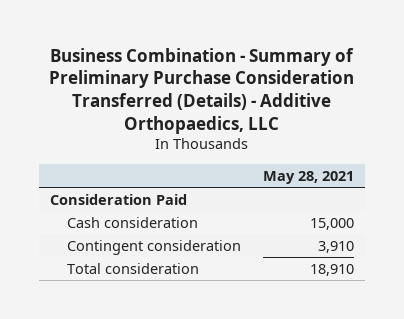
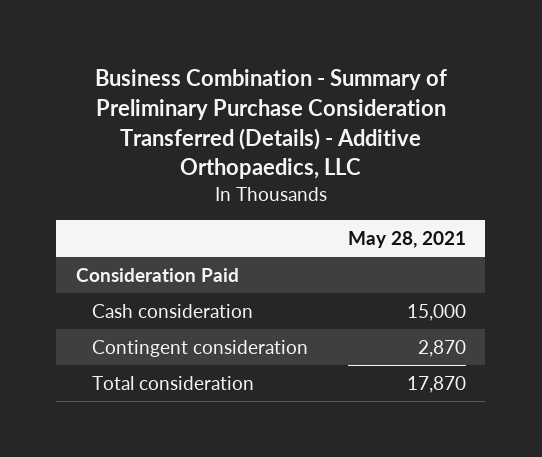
[317,240,354,253] 3,910 -> [417,339,466,357] 2,870
[309,263,354,276] 18,910 -> [406,375,466,393] 17,870

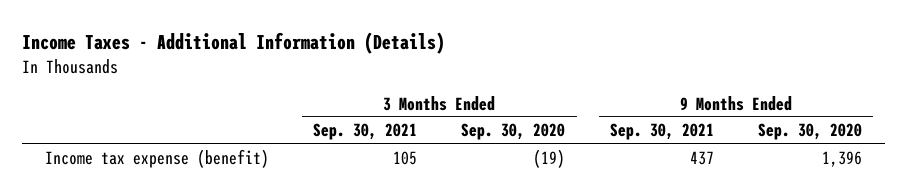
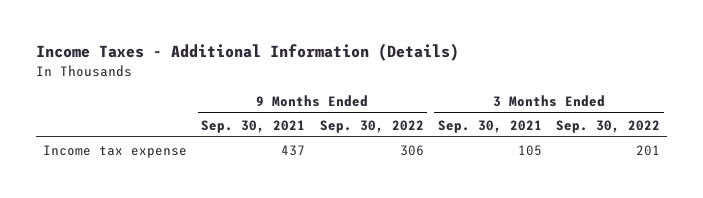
[461,123,566,141] Sep. 30, 2020 -> none
[758,123,863,141] Sep. 30, 2020 -> none
none -> [319,119,424,133] Sep. 30, 2022
none -> [555,119,660,133] Sep. 30, 2022
[44,149,269,169] Income tax expense (benefit) -> [43,144,188,158] Income tax expense

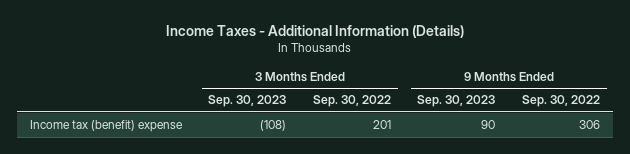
[201,119,306,133] Sep. 30, 2021 -> none
[437,119,542,133] Sep. 30, 2021 -> none
none -> [208,95,287,108] Sep. 30, 2023
none -> [417,95,496,108] Sep. 30, 2023
[43,144,188,158] Income tax expense -> [29,120,183,133] Income tax (benefit) expense

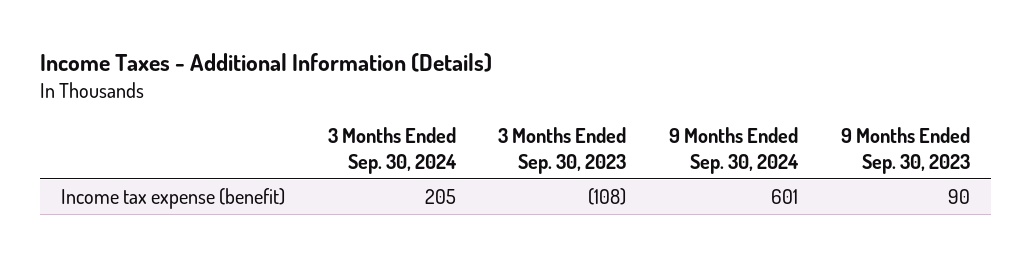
[312,95,391,108] Sep. 30, 2022 -> none
[521,95,600,108] Sep. 30, 2022 -> none
none -> [327,126,457,175] 3 Months Ended Sep. 30, 2024
none -> [669,126,800,175] 9 Months Ended Sep. 30, 2024
[29,120,183,133] Income tax (benefit) expense -> [61,188,286,210] Income tax expense (benefit)

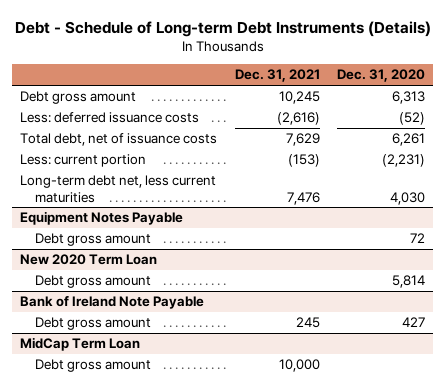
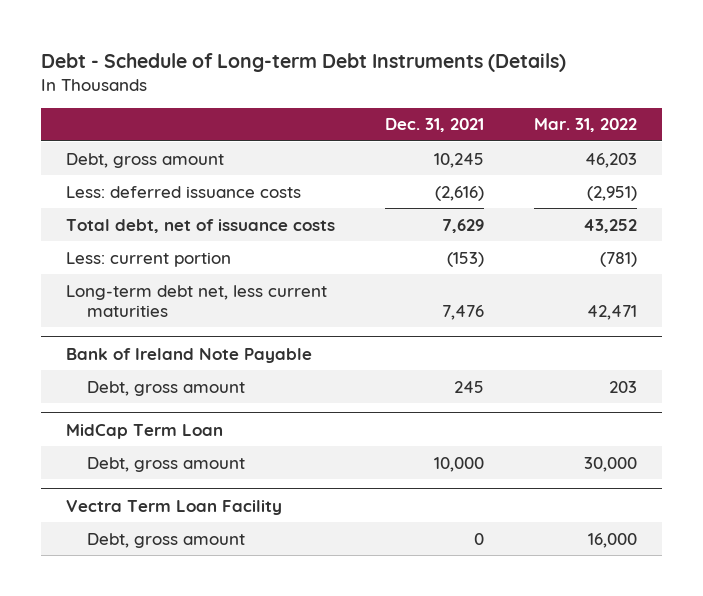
[336,69,425,83] Dec. 31, 2020 -> none
none -> [533,118,637,133] Mar. 31, 2022
[20,91,137,105] Debt gross amount -> [66,152,225,168] Debt, gross amount
[20,211,184,226] Equipment Notes Payable -> none
[34,233,151,247] Debt gross amount -> none
[20,254,158,266] New 2020 Term Loan -> none
[34,275,151,289] Debt gross amount -> none
[34,317,151,331] Debt gross amount -> [87,380,246,396] Debt, gross amount
[34,359,151,373] Debt gross amount -> [87,456,246,472] Debt, gross amount
none -> [66,499,283,515] Vectra Term Loan Facility
none -> [87,532,246,548] Debt, gross amount

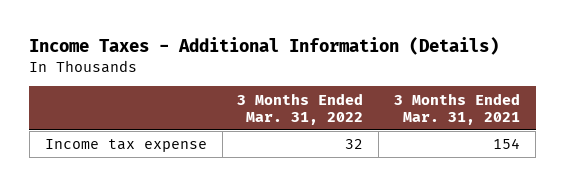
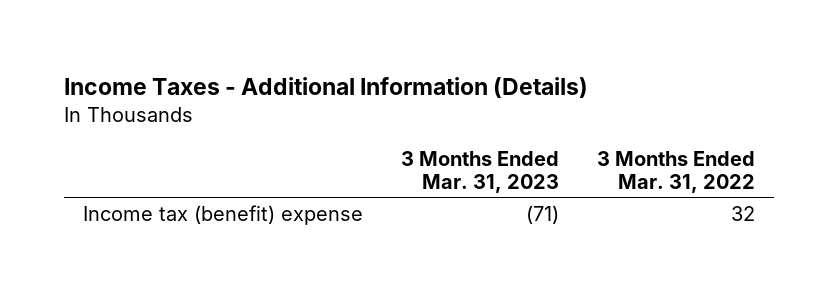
[394,92,521,125] 3 Months Ended Mar. 31, 2021 -> none
none -> [400,150,559,193] 3 Months Ended Mar. 31, 2023
[44,139,207,153] Income tax expense -> [83,205,364,226] Income tax (benefit) expense

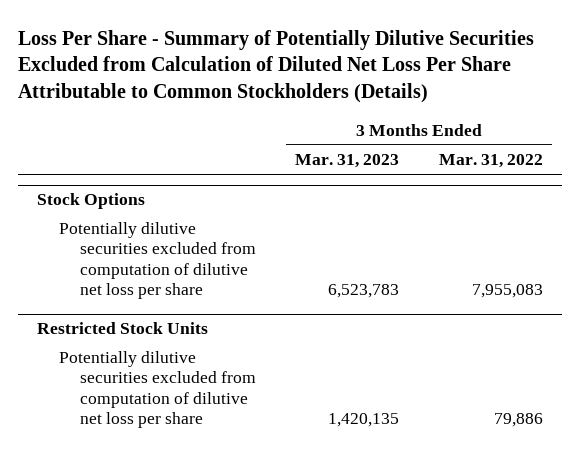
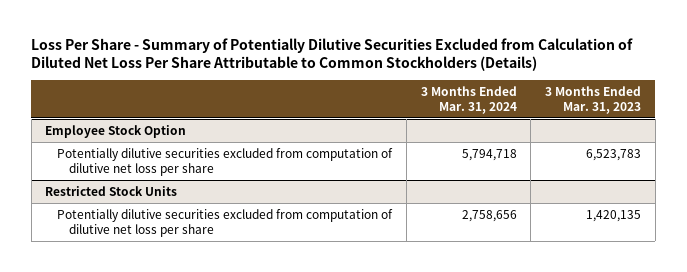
[438,154,543,169] Mar. 31, 2022 -> none
none -> [420,86,517,114] 3 Months Ended Mar. 31, 2024
[37,193,146,210] Stock Options -> [45,124,187,138] Employee Stock Option

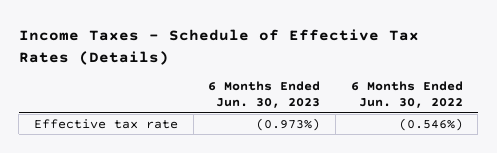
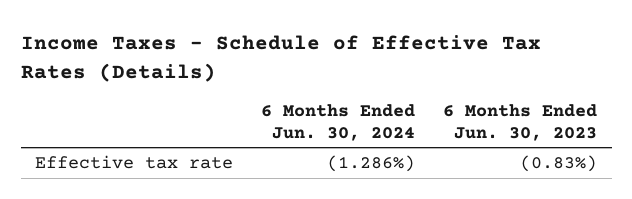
[350,80,463,109] 6 Months Ended Jun. 30, 2022 -> none
none -> [261,104,416,141] 6 Months Ended Jun. 30, 2024
[256,118,321,132] (0.973%) -> [520,155,598,173] (0.83%)

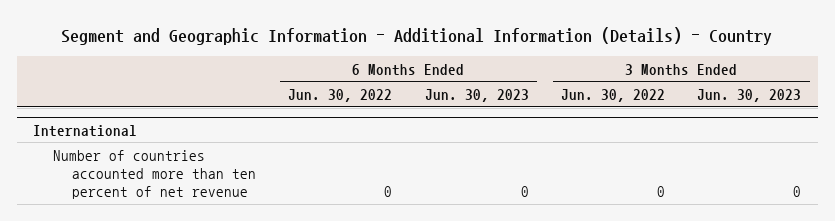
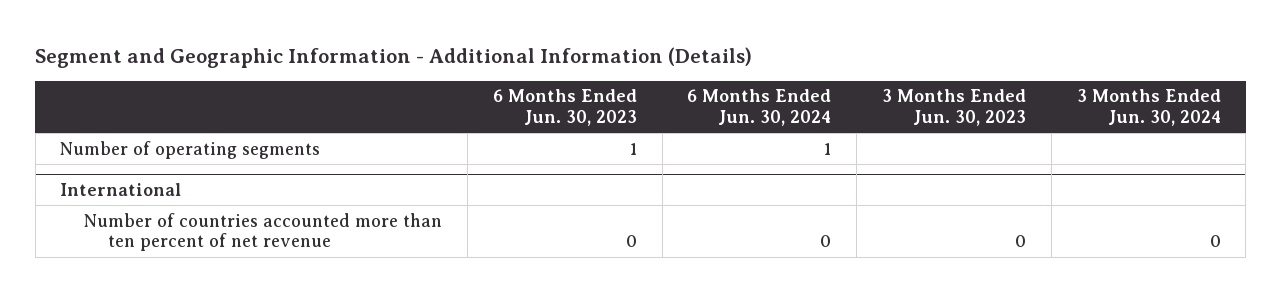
[61,26,773,45] Segment and Geographic Information - Additional Information (Details) - Country -> [35,46,753,68] Segment and Geographic Information - Additional Information (Details)
[288,89,393,103] Jun. 30, 2022 -> none
[561,89,666,103] Jun. 30, 2022 -> none
none -> [687,89,832,127] 6 Months Ended Jun. 30, 2024
none -> [1076,89,1221,127] 3 Months Ended Jun. 30, 2024
none -> [60,140,321,159] Number of operating segments

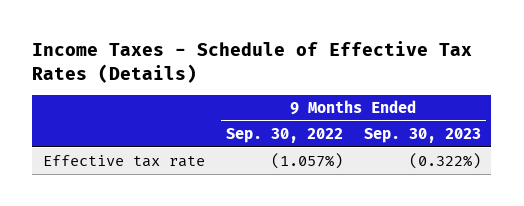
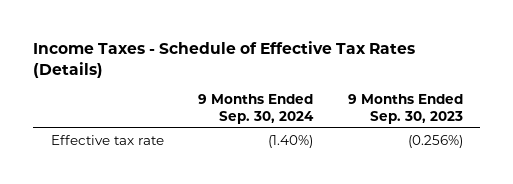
[225,128,343,144] Sep. 30, 2022 -> none
none -> [198,94,315,125] 9 Months Ended Sep. 30, 2024
[408,153,481,170] (0.322%) -> [407,134,463,148] (0.256%)

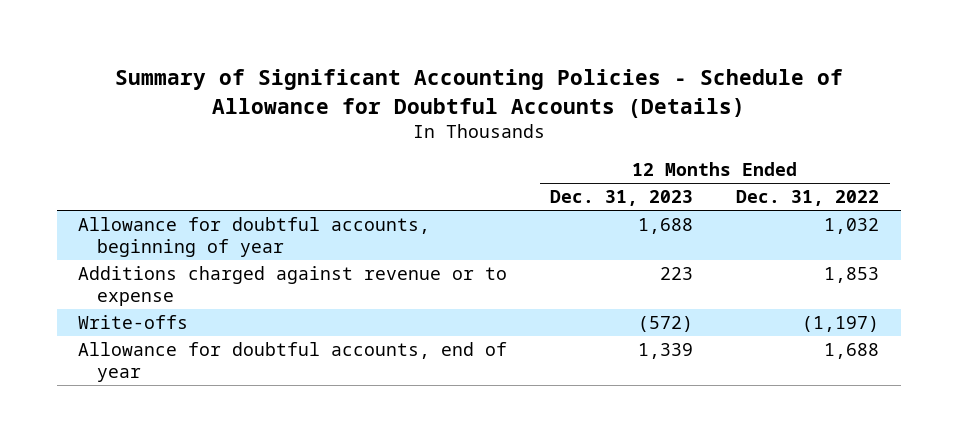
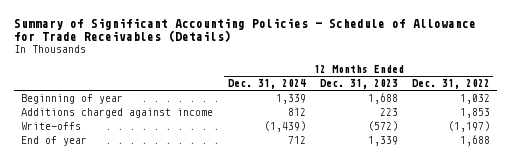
[114,69,843,118] Summary of Significant Accounting Policies - Schedule of Allowance for Doubtful Accounts (Details) -> [14,17,477,43] Summary of Significant Accounting Policies - Schedule of Allowance for Trade Receivables (Details)
none -> [227,79,306,90] Dec. 31, 2024
[78,216,431,258] Allowance for doubtful accounts, beginning of year -> [21,94,124,105] Beginning of year
[78,265,508,307] Additions charged against revenue or to expense -> [21,108,214,119] Additions charged against income
[78,341,508,383] Allowance for doubtful accounts, end of year -> [21,136,88,147] End of year

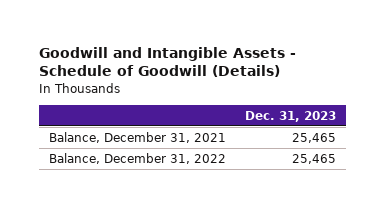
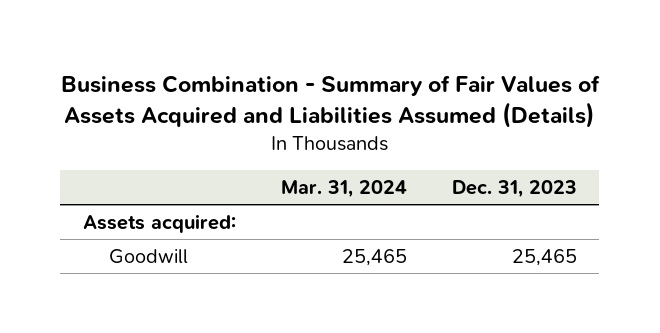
[38,46,296,78] Goodwill and Intangible Assets - Schedule of Goodwill (Details) -> [60,74,600,128] Business Combination - Summary of Fair Values of Assets Acquired and Liabilities Assumed (Details)
none -> [280,179,407,198] Mar. 31, 2024
[48,152,226,164] Balance, December 31, 2022 -> none
none -> [82,213,236,233] Assets acquired:
[48,131,226,143] Balance, December 31, 2021 -> [109,248,189,264] Goodwill

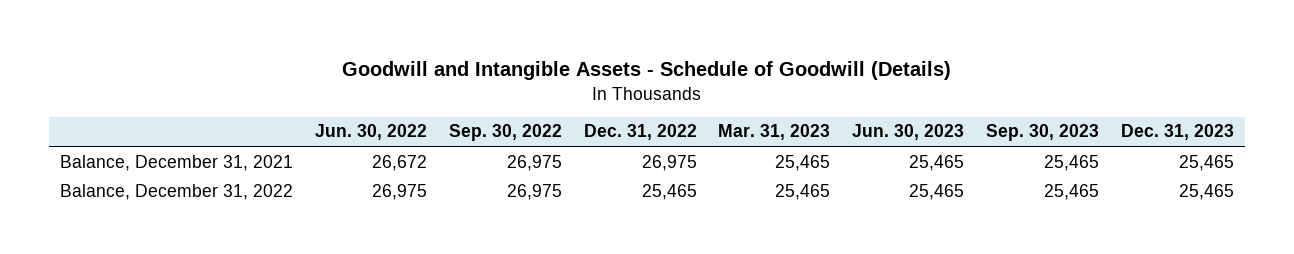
[60,74,600,128] Business Combination - Summary of Fair Values of Assets Acquired and Liabilities Assumed (Details) -> [342,61,952,81] Goodwill and Intangible Assets - Schedule of Goodwill (Details)
[280,179,407,198] Mar. 31, 2024 -> none
none -> [314,124,427,141] Jun. 30, 2022
none -> [448,124,562,142] Sep. 30, 2022
none -> [583,124,697,141] Dec. 31, 2022
none -> [718,124,831,141] Mar. 31, 2023
none -> [852,124,965,141] Jun. 30, 2023
none -> [986,124,1100,142] Sep. 30, 2023
[82,213,236,233] Assets acquired: -> none
[109,248,189,264] Goodwill -> [60,154,294,171] Balance, December 31, 2021
none -> [60,183,294,200] Balance, December 31, 2022

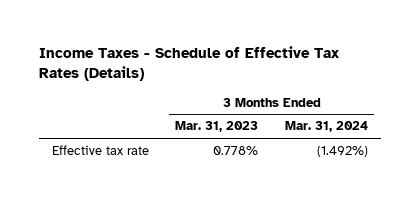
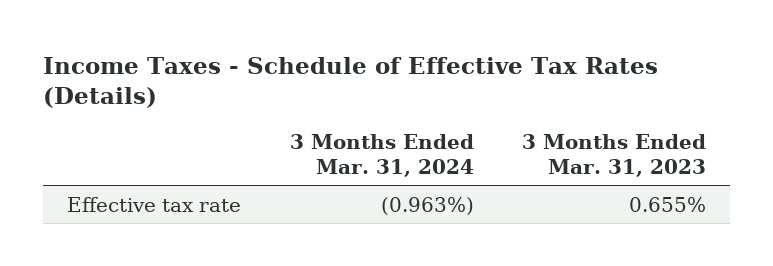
[213,146,259,156] 0.778% -> [628,196,706,212] 0.655%
[316,146,368,158] (1.492%) -> [380,196,474,215] (0.963%)

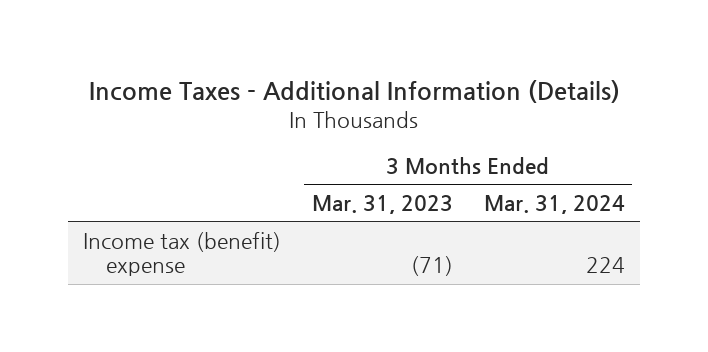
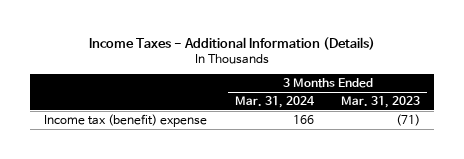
[585,257,625,274] 224 -> [292,114,314,124] 166

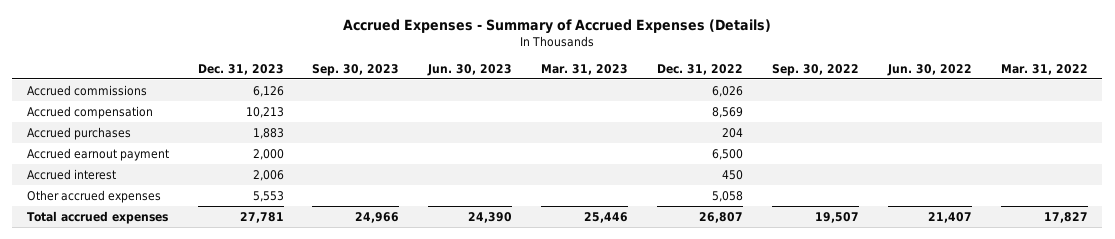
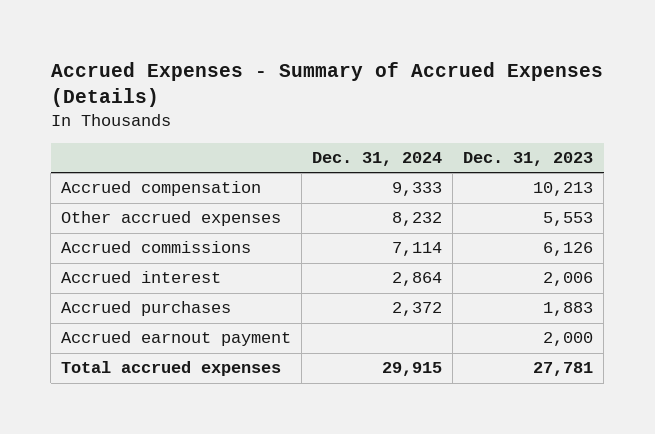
[312,63,400,76] Sep. 30, 2023 -> none
[427,63,513,76] Jun. 30, 2023 -> none
[541,63,629,75] Mar. 31, 2023 -> none
[657,63,744,75] Dec. 31, 2022 -> none
[772,63,860,76] Sep. 30, 2022 -> none
[886,63,972,76] Jun. 30, 2022 -> none
[1000,63,1088,75] Mar. 31, 2022 -> none
none -> [312,151,443,166] Dec. 31, 2024
[26,189,161,203] Other accrued expenses -> [61,211,282,227] Other accrued expenses
[26,84,147,96] Accrued commissions -> [61,241,252,254] Accrued commissions
[26,168,116,180] Accrued interest -> [61,271,222,284] Accrued interest

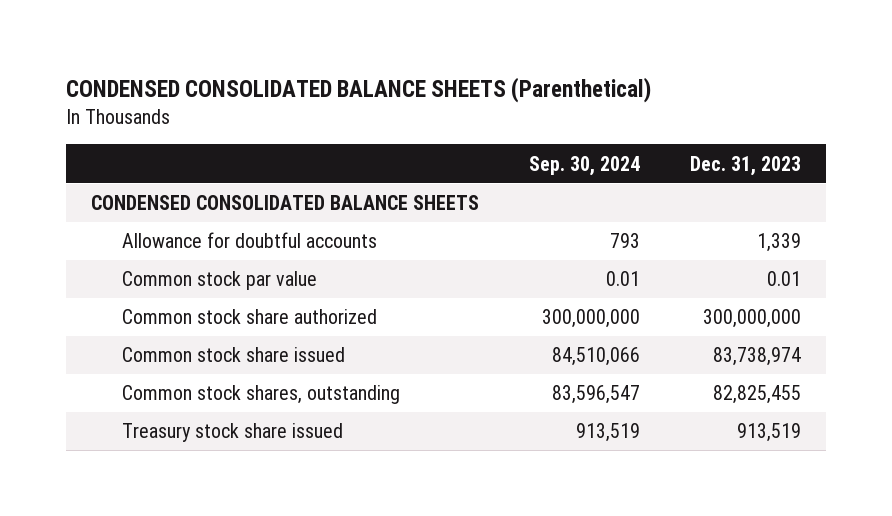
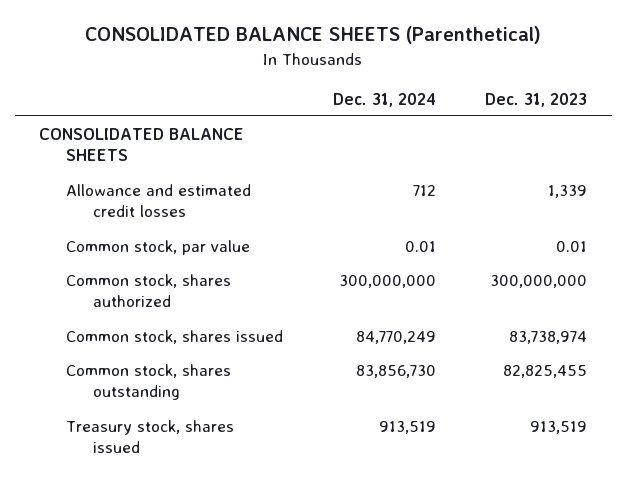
[66,77,652,104] CONDENSED CONSOLIDATED BALANCE SHEETS (Parenthetical) -> [85,26,542,45] CONSOLIDATED BALANCE SHEETS (Parenthetical)
[528,155,640,176] Sep. 30, 2024 -> none
none -> [332,92,436,107] Dec. 31, 2024
[91,195,480,211] CONDENSED CONSOLIDATED BALANCE SHEETS -> [39,127,245,162] CONSOLIDATED BALANCE SHEETS
[122,232,378,249] Allowance for doubtful accounts -> [66,183,252,218] Allowance and estimated credit losses
[122,271,318,291] Common stock par value -> [66,239,251,255] Common stock, par value
[122,309,378,325] Common stock share authorized -> [66,273,232,308] Common stock, shares authorized
[122,347,346,363] Common stock share issued -> [66,329,284,344] Common stock, shares issued
[122,385,401,405] Common stock shares, outstanding -> [66,363,232,401] Common stock, shares outstanding
[122,423,344,443] Treasury stock share issued -> [66,419,235,454] Treasury stock, shares issued

